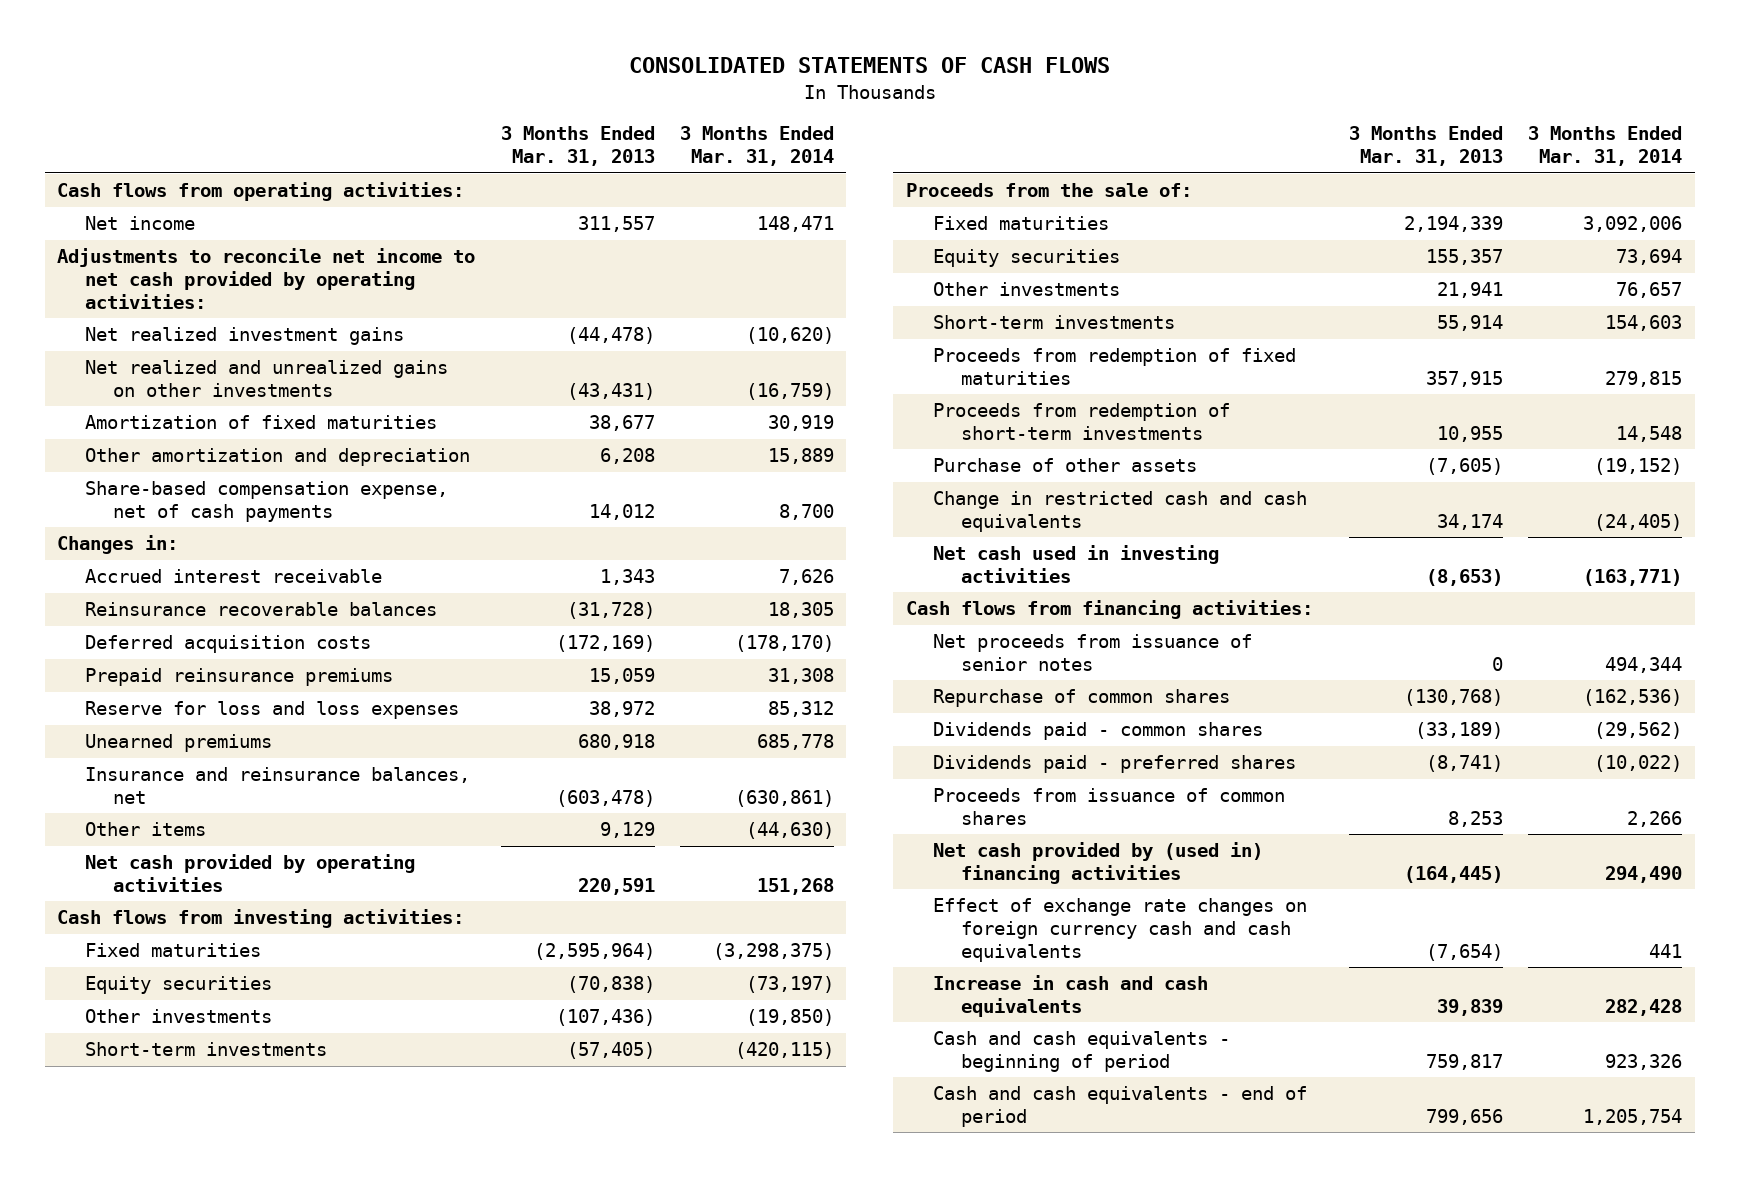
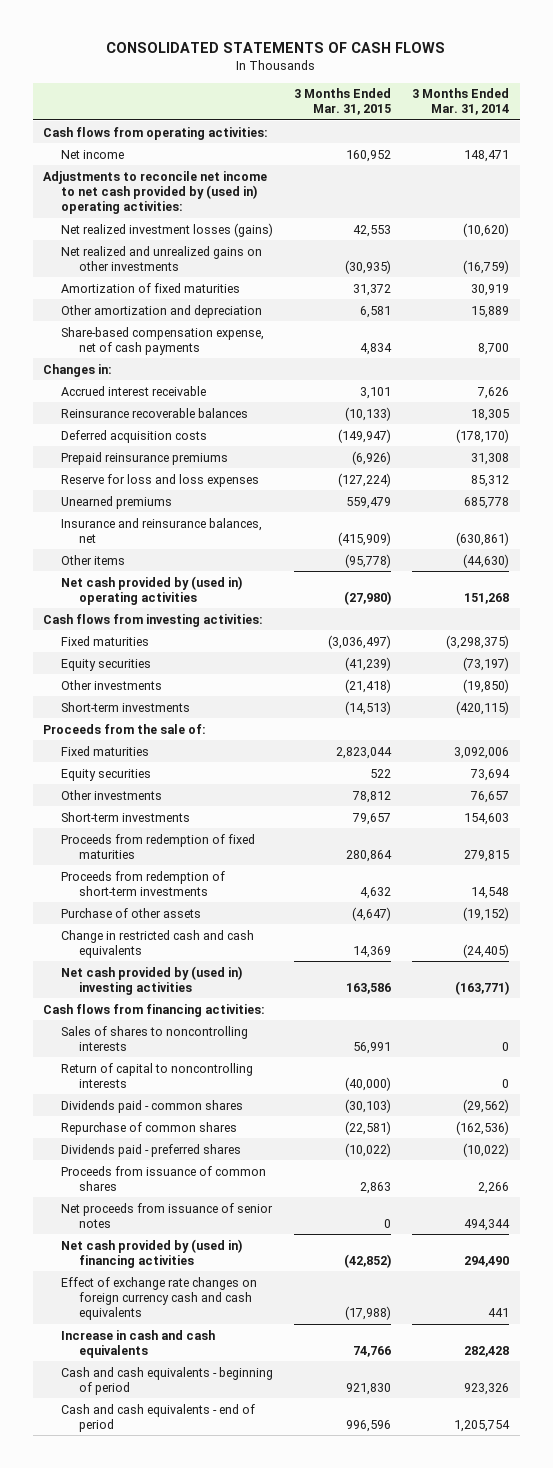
[500,126,655,167] 3 Months Ended Mar. 31, 2013 -> none
none -> [294,88,392,116] 3 Months Ended Mar. 31, 2015
[57,248,476,309] Adjustments to reconcile net income to net cash provided by operating activities: -> [43,170,268,215] Adjustments to reconcile net income to net cash provided by (used in) operating activities:
[84,327,404,346] Net realized investment gains -> [61,222,274,237] Net realized investment losses (gains)
[84,854,415,892] Net cash provided by operating activities -> [61,575,243,605] Net cash provided by (used in) operating activities
[933,545,1220,583] Net cash used in investing activities -> [61,965,243,995] Net cash provided by (used in) investing activities
none -> [61,1025,249,1051] Sales of shares to noncontrolling interests
none -> [61,1062,254,1088] Return of capital to noncontrolling interests
[933,689,1231,708] Repurchase of common shares -> [61,1121,238,1135] Repurchase of common shares
[933,634,1253,671] Net proceeds from issuance of senior notes -> [61,1202,274,1228] Net proceeds from issuance of senior notes

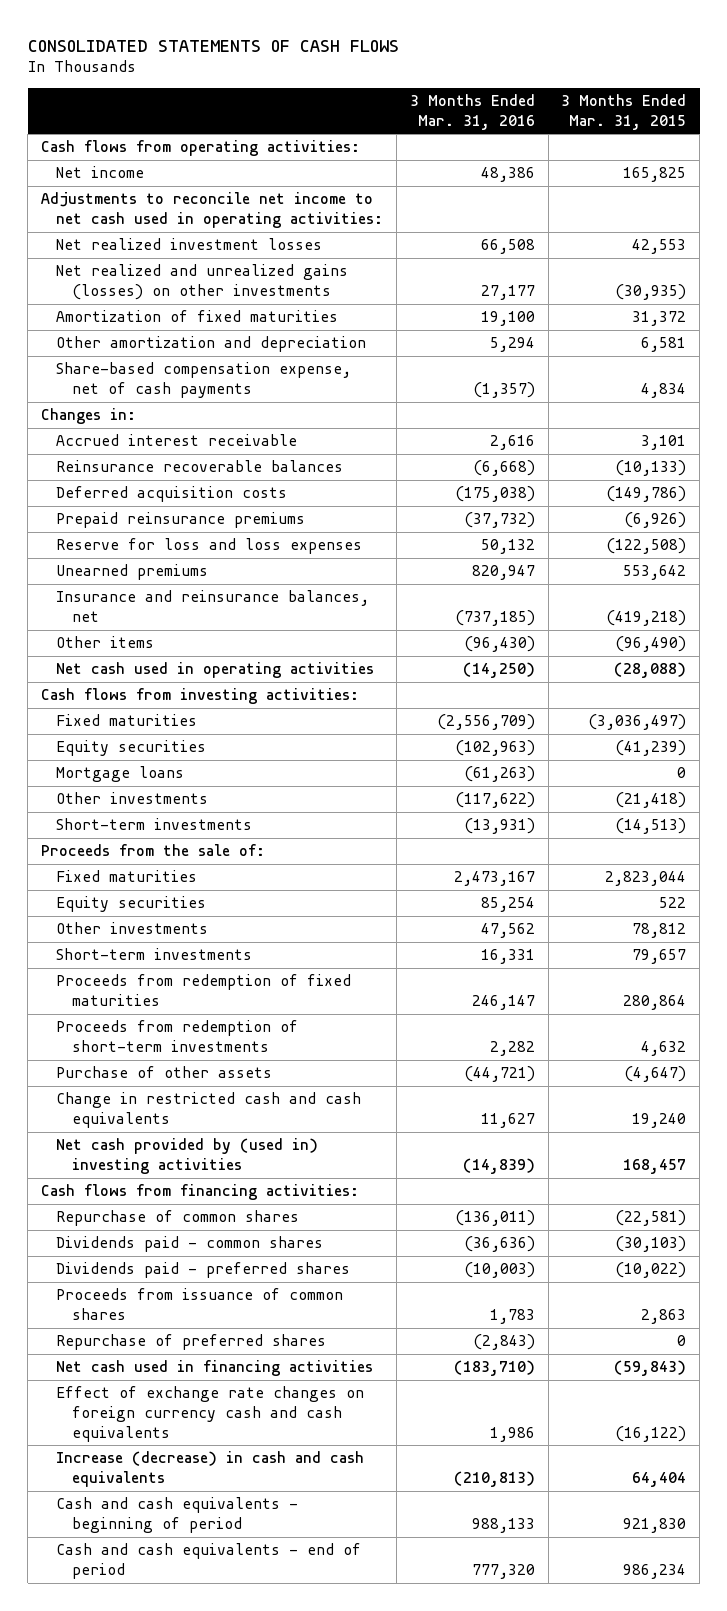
[412,88,510,116] 3 Months Ended Mar. 31, 2014 -> none
none -> [409,94,535,130] 3 Months Ended Mar. 31, 2016
[346,149,392,162] 160,952 -> [623,167,687,183] 165,825
[43,170,268,215] Adjustments to reconcile net income to net cash provided by (used in) operating activities: -> [40,192,384,229] Adjustments to reconcile net income to net cash used in operating activities:
[61,222,274,237] Net realized investment losses (gains) -> [56,238,323,251] Net realized investment losses
[61,245,263,271] Net realized and unrealized gains on other investments -> [56,264,349,301] Net realized and unrealized gains (losses) on other investments
[338,428,392,443] (149,947) -> [606,486,687,503] (149,786)
[338,472,392,487] (127,224) -> [606,538,687,555] (122,508)
[346,496,392,509] 559,479 -> [623,565,687,581] 553,642
[338,531,392,546] (415,909) -> [606,610,687,627] (419,218)
[345,553,392,568] (95,778) -> [615,636,687,653] (96,490)
[61,575,243,605] Net cash provided by (used in) operating activities -> [56,662,375,679] Net cash used in operating activities
[344,590,392,605] (27,980) -> [614,662,687,679] (28,088)
none -> [56,766,185,783] Mortgage loans
[353,945,392,958] 14,369 -> [632,1113,687,1129] 19,240
[346,982,392,994] 163,586 -> [623,1159,687,1175] 168,457
[61,1025,249,1051] Sales of shares to noncontrolling interests -> none
[61,1062,254,1088] Return of capital to noncontrolling interests -> none
[61,1099,244,1113] Dividends paid - common shares -> [56,1236,324,1253] Dividends paid - common shares
[61,1202,274,1228] Net proceeds from issuance of senior notes -> none
none -> [56,1334,327,1351] Repurchase of preferred shares
[61,1238,243,1268] Net cash provided by (used in) financing activities -> [56,1360,374,1377] Net cash used in financing activities
[344,1253,392,1268] (42,852) -> [614,1360,687,1377] (59,843)
[345,1306,392,1321] (17,988) -> [615,1425,687,1442] (16,122)
[61,1329,216,1358] Increase in cash and cash equivalents -> [56,1451,365,1488] Increase (decrease) in cash and cash equivalents
[353,1345,392,1357] 74,766 -> [632,1472,687,1488] 64,404
[346,1419,392,1432] 996,596 -> [623,1564,687,1580] 986,234

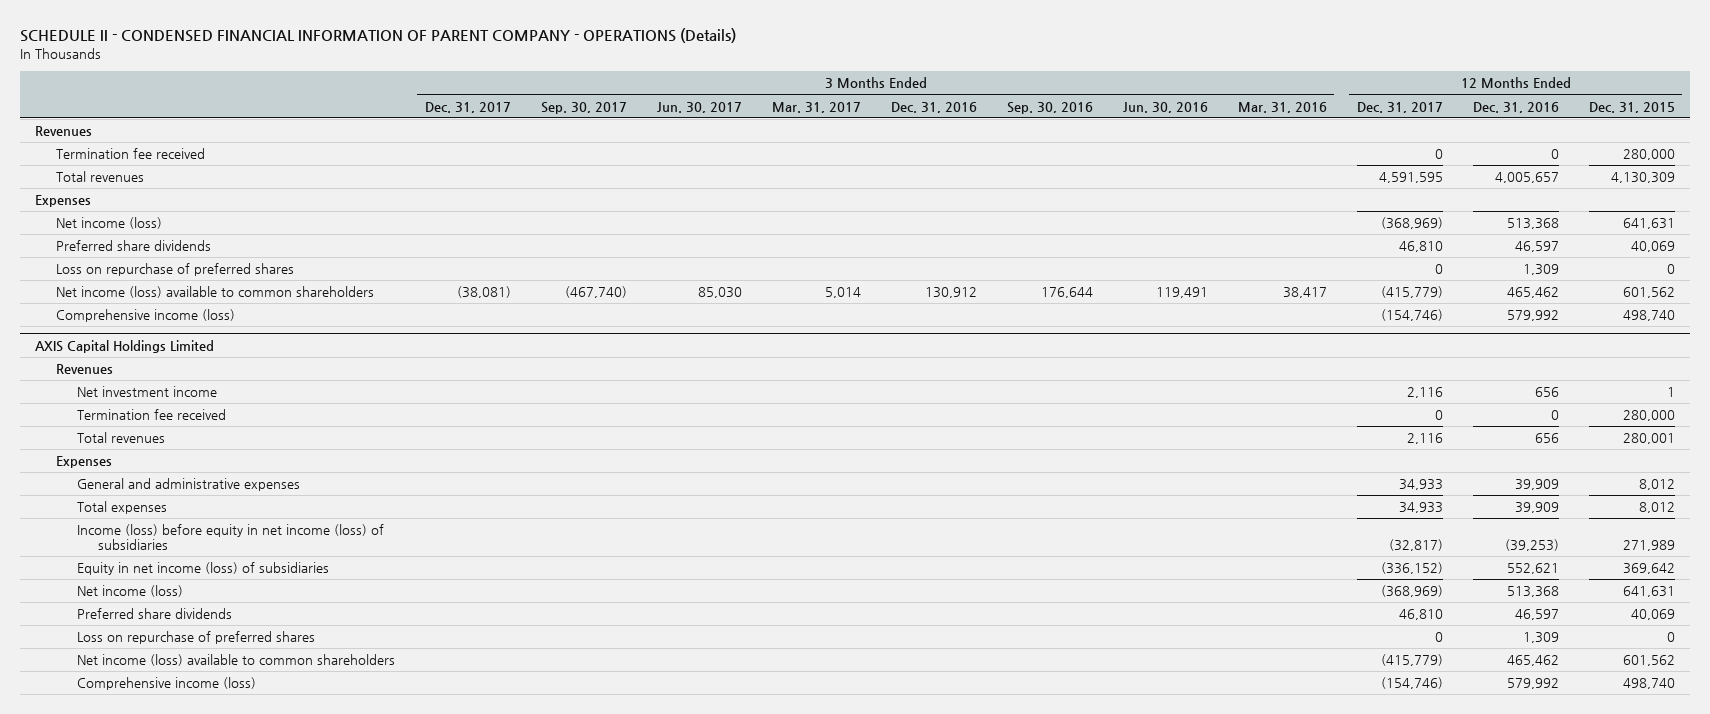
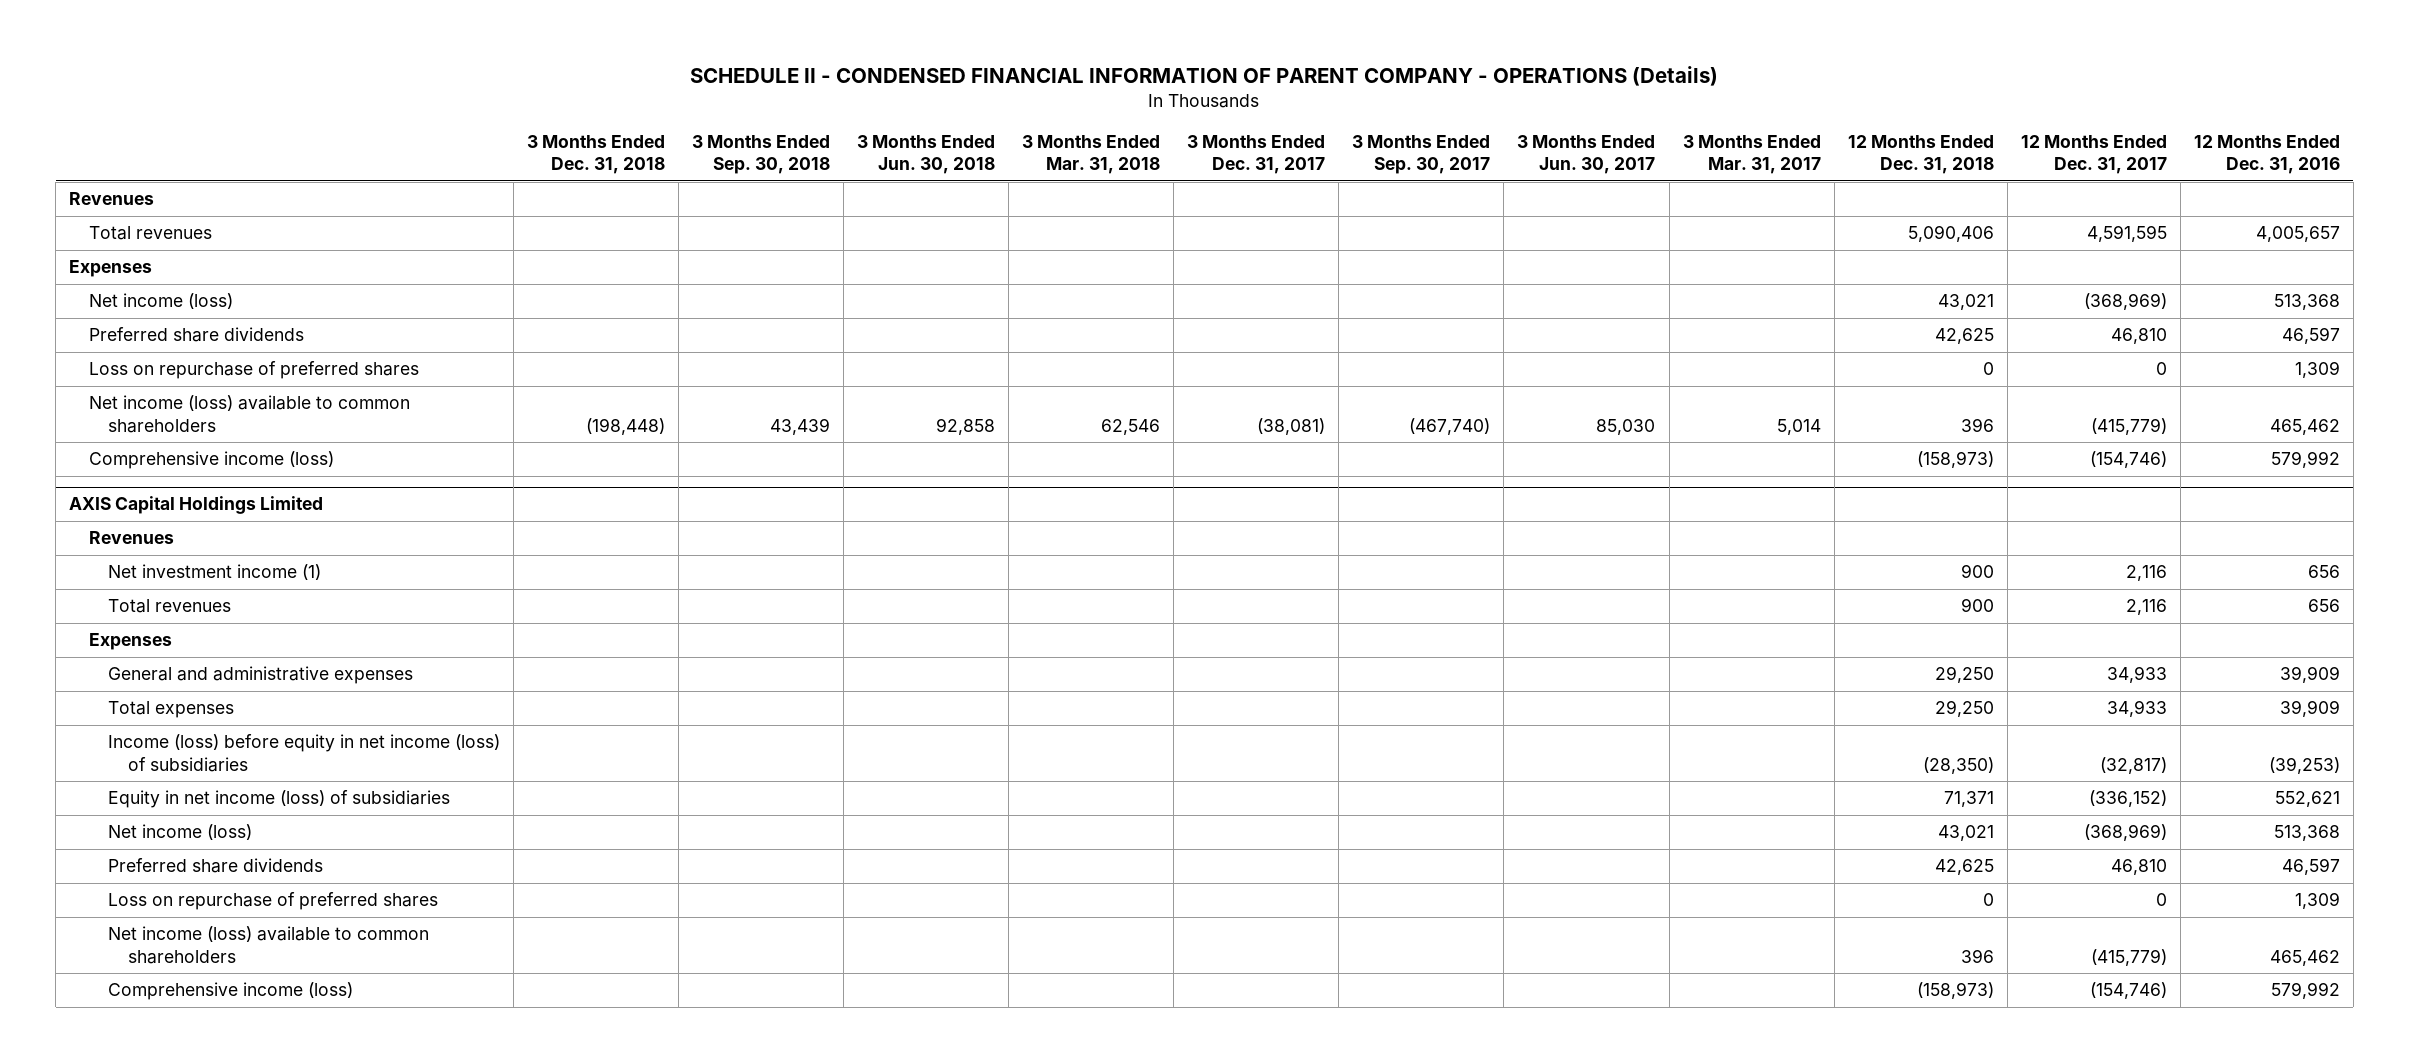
[890,101,977,113] Dec. 31, 2016 -> none
[1006,101,1093,114] Sep. 30, 2016 -> none
[1122,101,1208,113] Jun. 30, 2016 -> none
[1237,101,1327,113] Mar. 31, 2016 -> none
[1588,101,1675,113] Dec. 31, 2015 -> none
none -> [527,135,666,175] 3 Months Ended Dec. 31, 2018
none -> [692,135,831,175] 3 Months Ended Sep. 30, 2018
none -> [857,135,996,175] 3 Months Ended Jun. 30, 2018
none -> [1022,135,1161,175] 3 Months Ended Mar. 31, 2018
none -> [1847,135,1994,175] 12 Months Ended Dec. 31, 2018
[55,148,205,160] Termination fee received -> none
[76,409,226,421] Termination fee received -> none
[76,386,217,398] Net investment income -> [108,564,322,581] Net investment income (1)

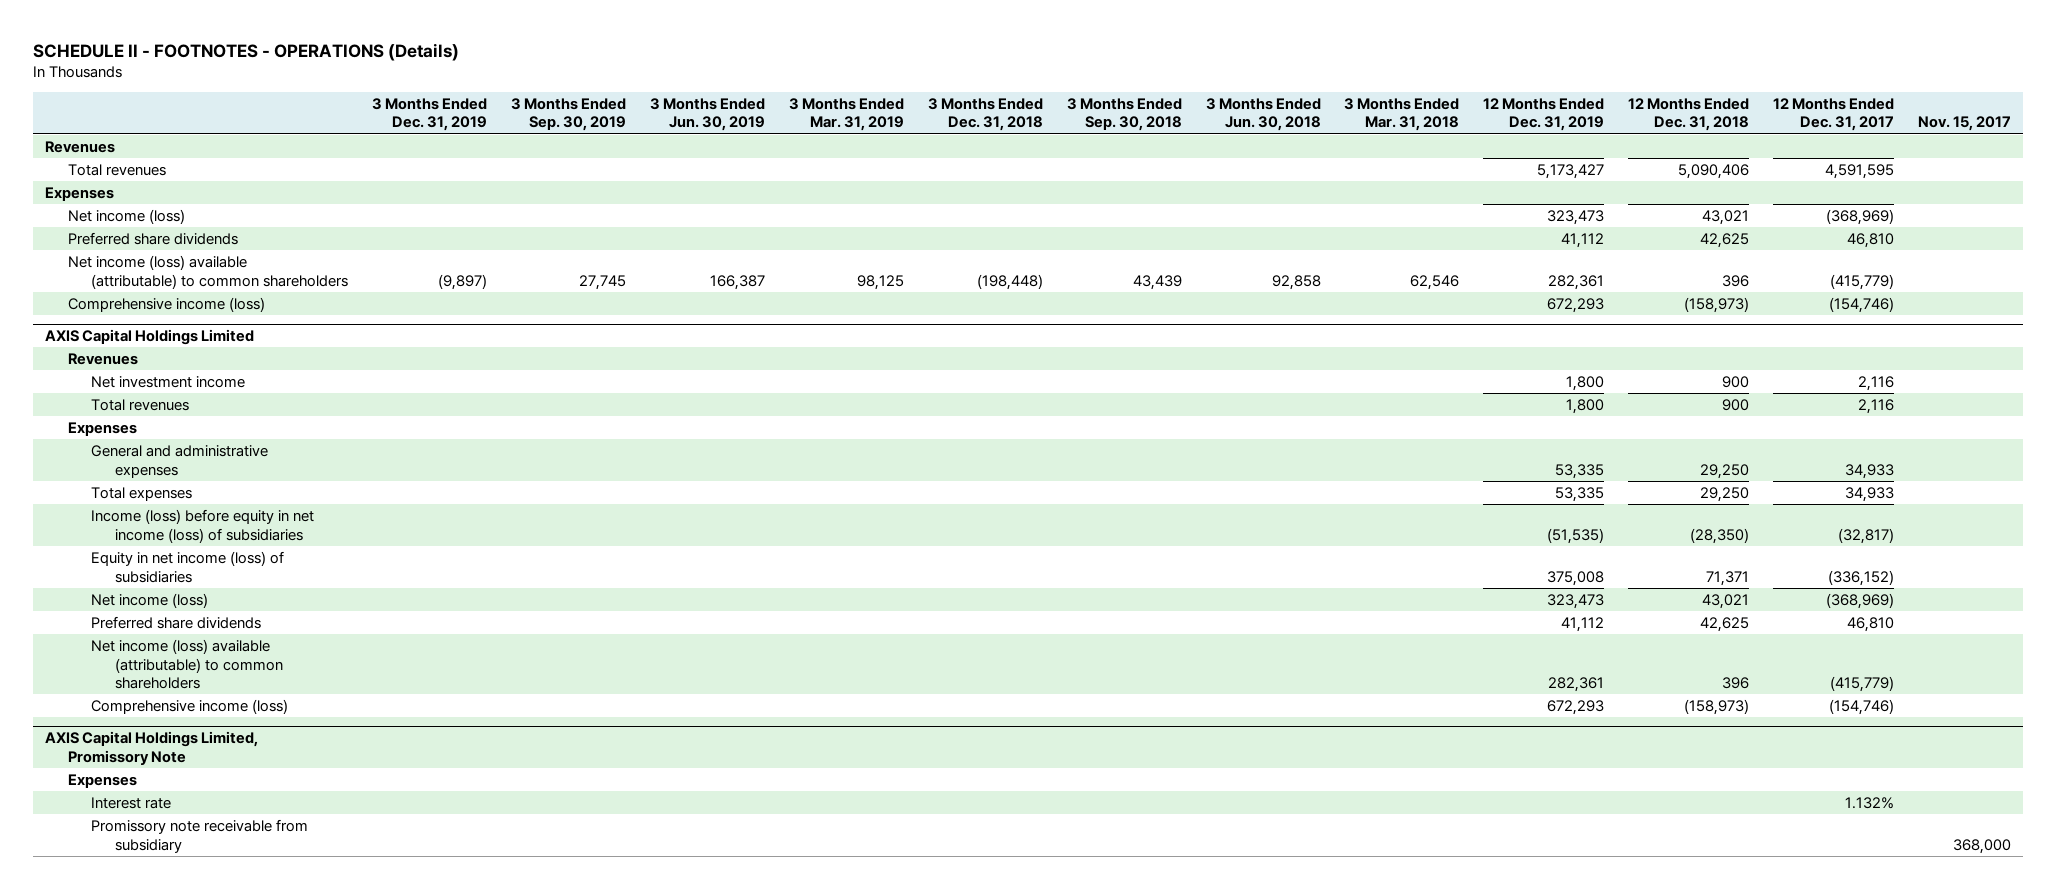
[690,66,1719,87] SCHEDULE II - CONDENSED FINANCIAL INFORMATION OF PARENT COMPANY - OPERATIONS (Details) -> [33,42,460,61] SCHEDULE II - FOOTNOTES - OPERATIONS (Details)
[1187,135,1326,175] 3 Months Ended Dec. 31, 2017 -> none
[1352,135,1491,175] 3 Months Ended Sep. 30, 2017 -> none
[1517,135,1656,175] 3 Months Ended Jun. 30, 2017 -> none
[1682,135,1821,175] 3 Months Ended Mar. 31, 2017 -> none
[2193,135,2340,175] 12 Months Ended Dec. 31, 2016 -> none
none -> [372,97,488,132] 3 Months Ended Dec. 31, 2019
none -> [511,97,627,132] 3 Months Ended Sep. 30, 2019
none -> [650,97,766,132] 3 Months Ended Jun. 30, 2019
none -> [788,97,904,132] 3 Months Ended Mar. 31, 2019
none -> [1483,97,1605,132] 12 Months Ended Dec. 31, 2019
none -> [1917,116,2011,132] Nov. 15, 2017
[88,361,419,380] Loss on repurchase of preferred shares -> none
[88,395,410,433] Net income (loss) available to common shareholders -> [68,254,349,289] Net income (loss) available (attributable) to common shareholders
[108,564,322,581] Net investment income (1) -> [91,375,246,388] Net investment income
[108,892,439,911] Loss on repurchase of preferred shares -> none
[108,926,430,964] Net income (loss) available to common shareholders -> [91,638,283,690] Net income (loss) available (attributable) to common shareholders
none -> [45,731,259,765] AXIS Capital Holdings Limited, Promissory Note
none -> [68,773,138,788] Expenses
none -> [91,796,172,809] Interest rate
none -> [91,818,309,853] Promissory note receivable from subsidiary

